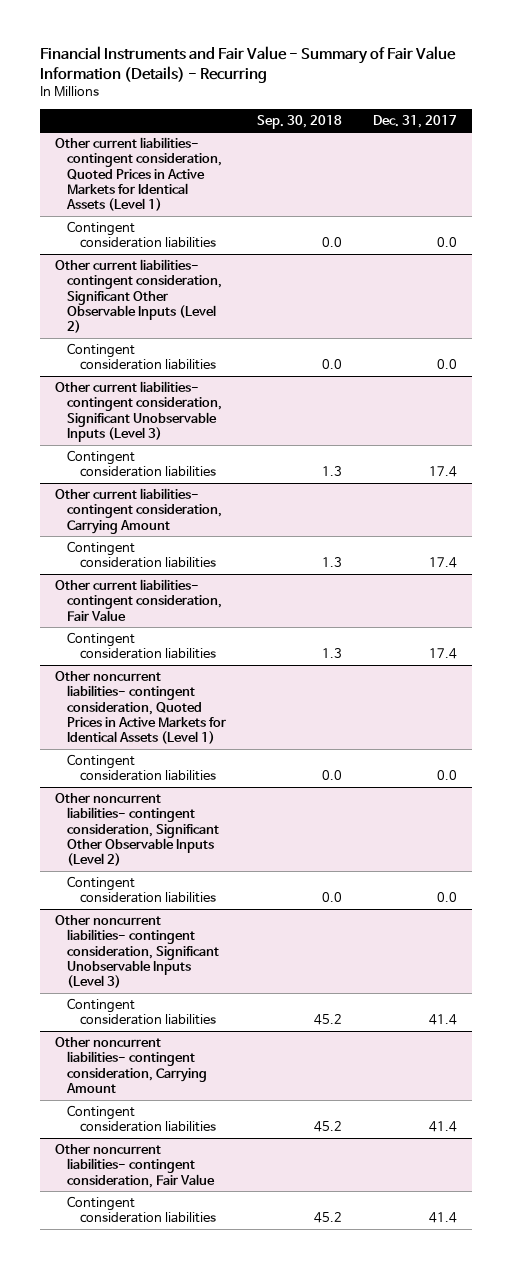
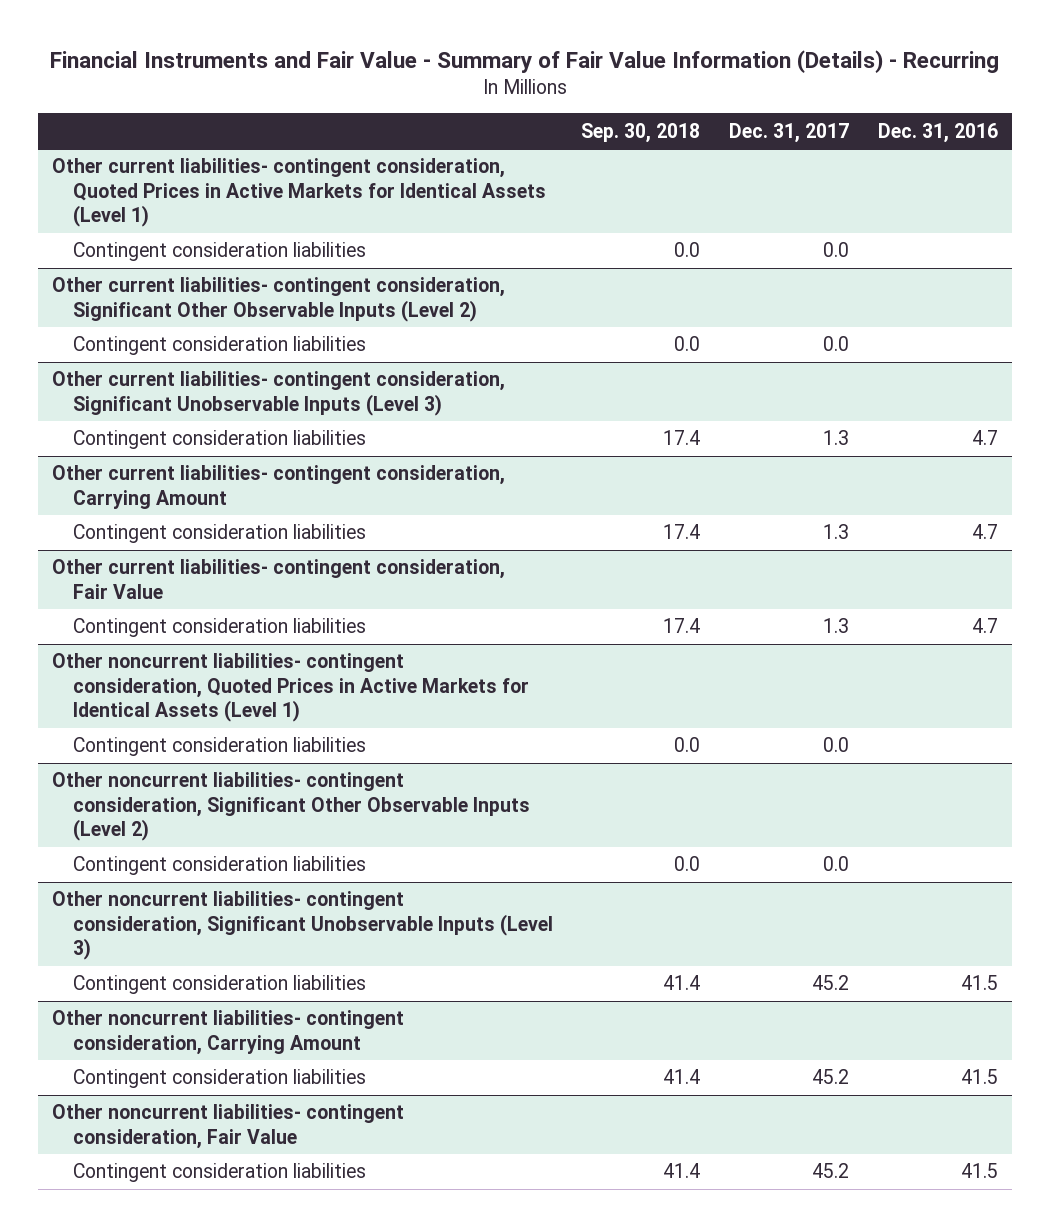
none -> [877,122,998,143] Dec. 31, 2016
[322,466,343,477] 1.3 -> [663,430,701,446] 17.4
[428,466,457,478] 17.4 -> [822,430,849,446] 1.3
[322,557,343,568] 1.3 -> [663,524,701,540] 17.4
[428,557,457,569] 17.4 -> [822,524,849,540] 1.3
[322,648,343,659] 1.3 -> [663,618,701,634] 17.4
[428,648,457,660] 17.4 -> [822,618,849,634] 1.3
[314,1014,343,1026] 45.2 -> [663,975,701,991] 41.4
[428,1014,457,1026] 41.4 -> [811,975,849,991] 45.2
[314,1121,343,1133] 45.2 -> [663,1069,701,1085] 41.4
[428,1121,457,1133] 41.4 -> [811,1069,849,1085] 45.2
[314,1212,343,1224] 45.2 -> [663,1163,701,1179] 41.4
[428,1212,457,1224] 41.4 -> [811,1163,849,1179] 45.2

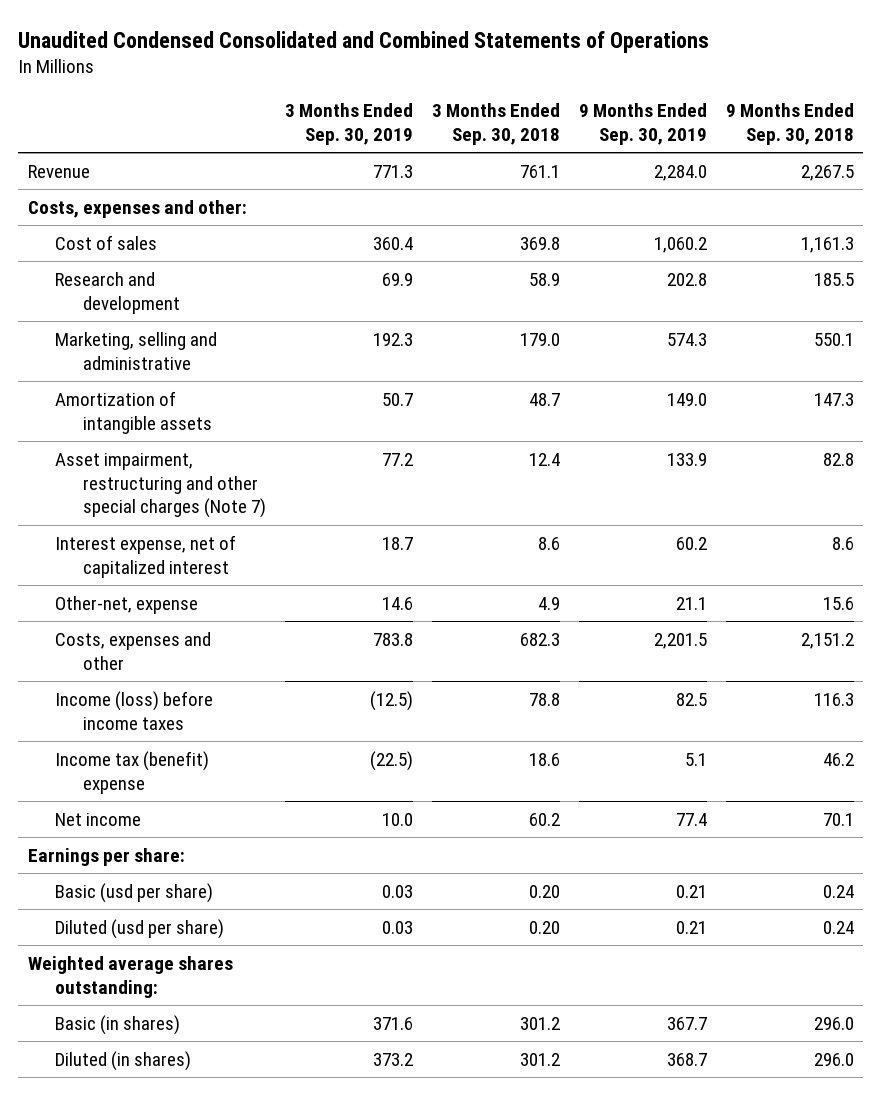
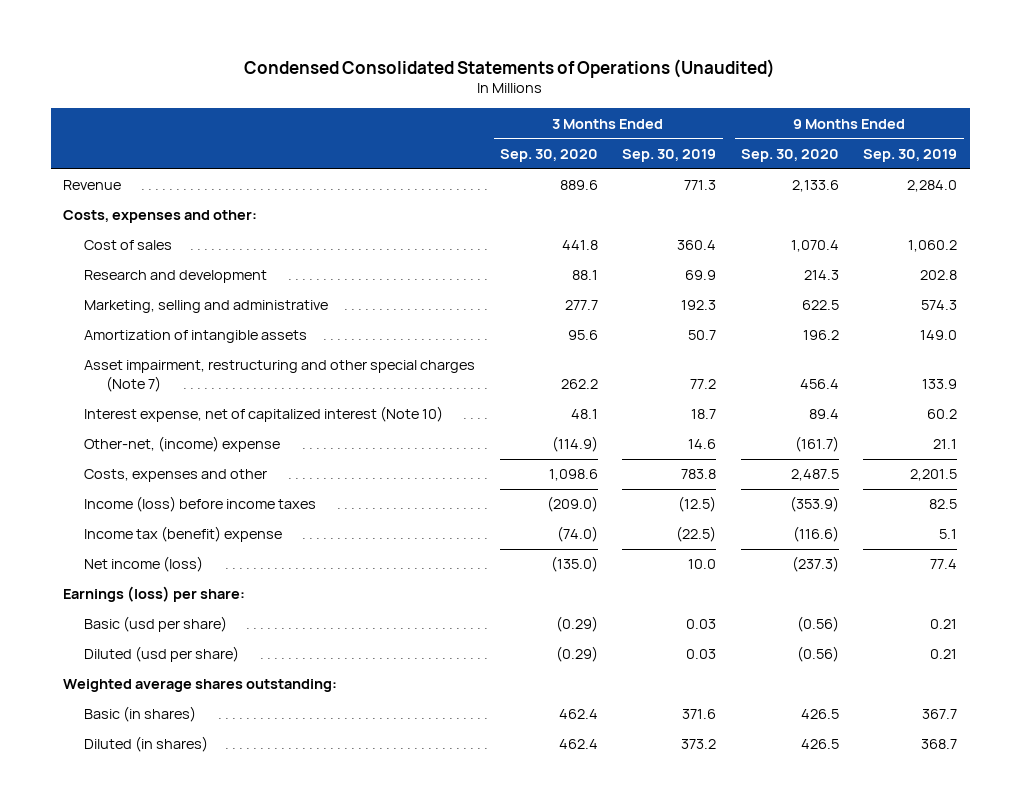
[18,30,710,53] Unaudited Condensed Consolidated and Combined Statements of Operations -> [244,58,776,78] Condensed Consolidated Statements of Operations (Unaudited)
[431,102,560,145] 3 Months Ended Sep. 30, 2018 -> none
[725,102,854,145] 9 Months Ended Sep. 30, 2018 -> none
none -> [499,148,598,162] Sep. 30, 2020
none -> [740,148,839,162] Sep. 30, 2020
[55,534,237,578] Interest expense, net of capitalized interest -> [84,406,444,423] Interest expense, net of capitalized interest (Note 10)
[55,595,199,614] Other-net, expense -> [84,436,281,453] Other-net, (income) expense
[55,812,142,826] Net income -> [84,556,204,573] Net income (loss)
[27,847,185,866] Earnings per share: -> [62,586,245,603] Earnings (loss) per share:

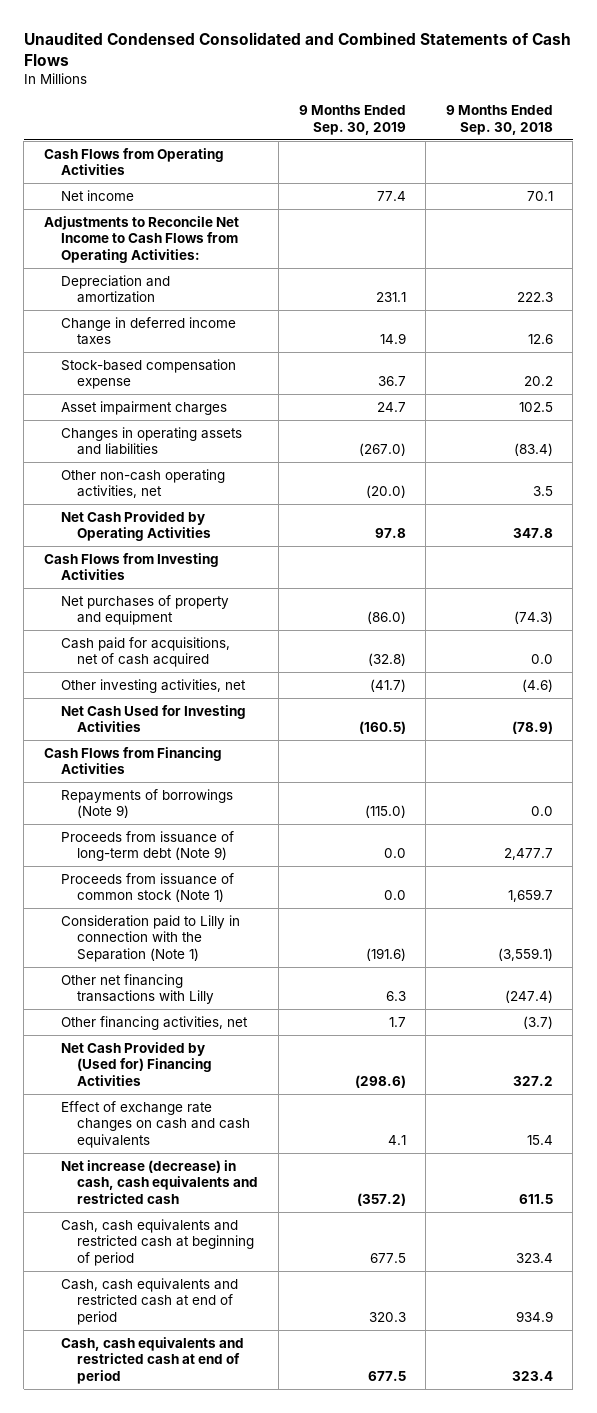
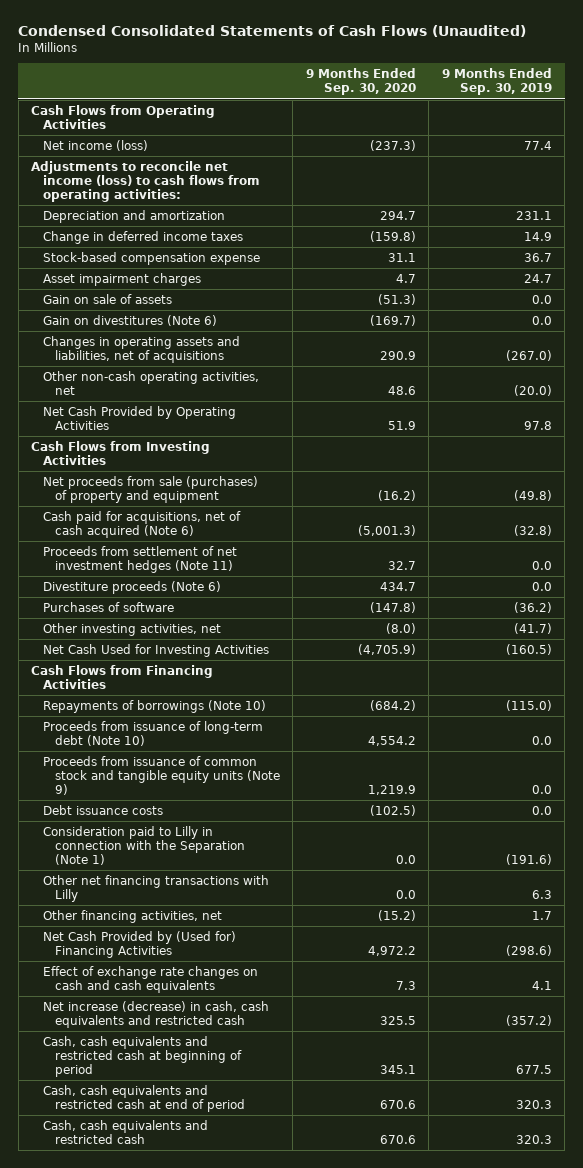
[23,31,571,66] Unaudited Condensed Consolidated and Combined Statements of Cash Flows -> [18,25,527,38] Condensed Consolidated Statements of Cash Flows (Unaudited)
[445,105,553,135] 9 Months Ended Sep. 30, 2018 -> none
none -> [305,68,416,96] 9 Months Ended Sep. 30, 2020
[60,189,134,201] Net income -> [42,139,148,151] Net income (loss)
[44,215,240,263] Adjustments to Reconcile Net Income to Cash Flows from Operating Activities: -> [31,160,260,202] Adjustments to reconcile net income (loss) to cash flows from operating activities:
none -> [42,293,172,304] Gain on sale of assets
none -> [42,314,217,326] Gain on divestitures (Note 6)
[60,426,242,456] Changes in operating assets and liabilities -> [42,335,240,363] Changes in operating assets and liabilities, net of acquisitions
[60,594,229,626] Net purchases of property and equipment -> [42,475,258,503] Net proceeds from sale (purchases) of property and equipment
[366,611,406,625] (86.0) -> [513,489,552,501] (49.8)
[60,636,230,668] Cash paid for acquisitions, net of cash acquired -> [42,510,241,538] Cash paid for acquisitions, net of cash acquired (Note 6)
none -> [42,545,237,573] Proceeds from settlement of net investment hedges (Note 11)
none -> [42,580,221,594] Divestiture proceeds (Note 6)
none -> [42,601,174,612] Purchases of software
[60,788,233,819] Repayments of borrowings (Note 9) -> [42,699,266,713] Repayments of borrowings (Note 10)
[60,830,234,862] Proceeds from issuance of long-term debt (Note 9) -> [42,720,263,746] Proceeds from issuance of long-term debt (Note 10)
[60,872,234,903] Proceeds from issuance of common stock (Note 1) -> [42,755,280,795] Proceeds from issuance of common stock and tangible equity units (Note 9)
none -> [42,804,163,815] Debt issuance costs
[60,1336,244,1384] Cash, cash equivalents and restricted cash at end of period -> [42,1119,208,1144] Cash, cash equivalents and restricted cash
[367,1370,406,1381] 677.5 -> [515,1134,552,1144] 320.3

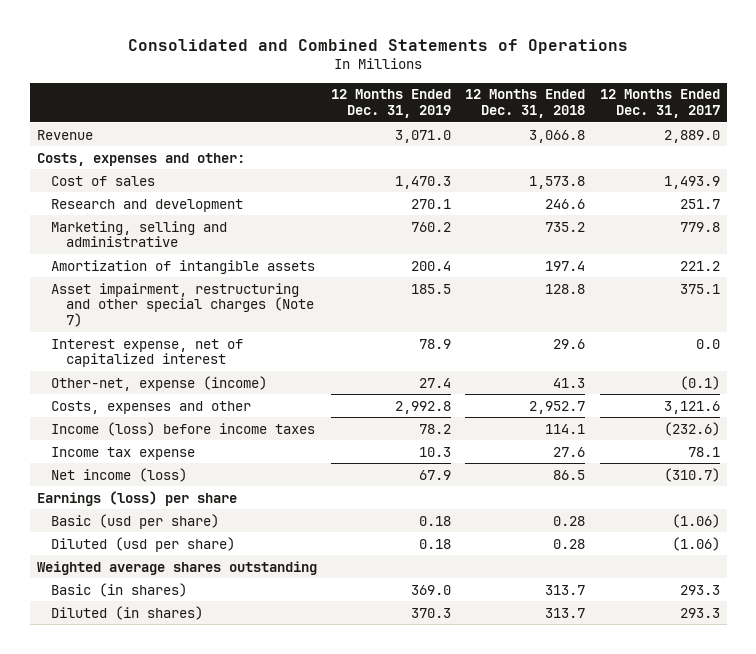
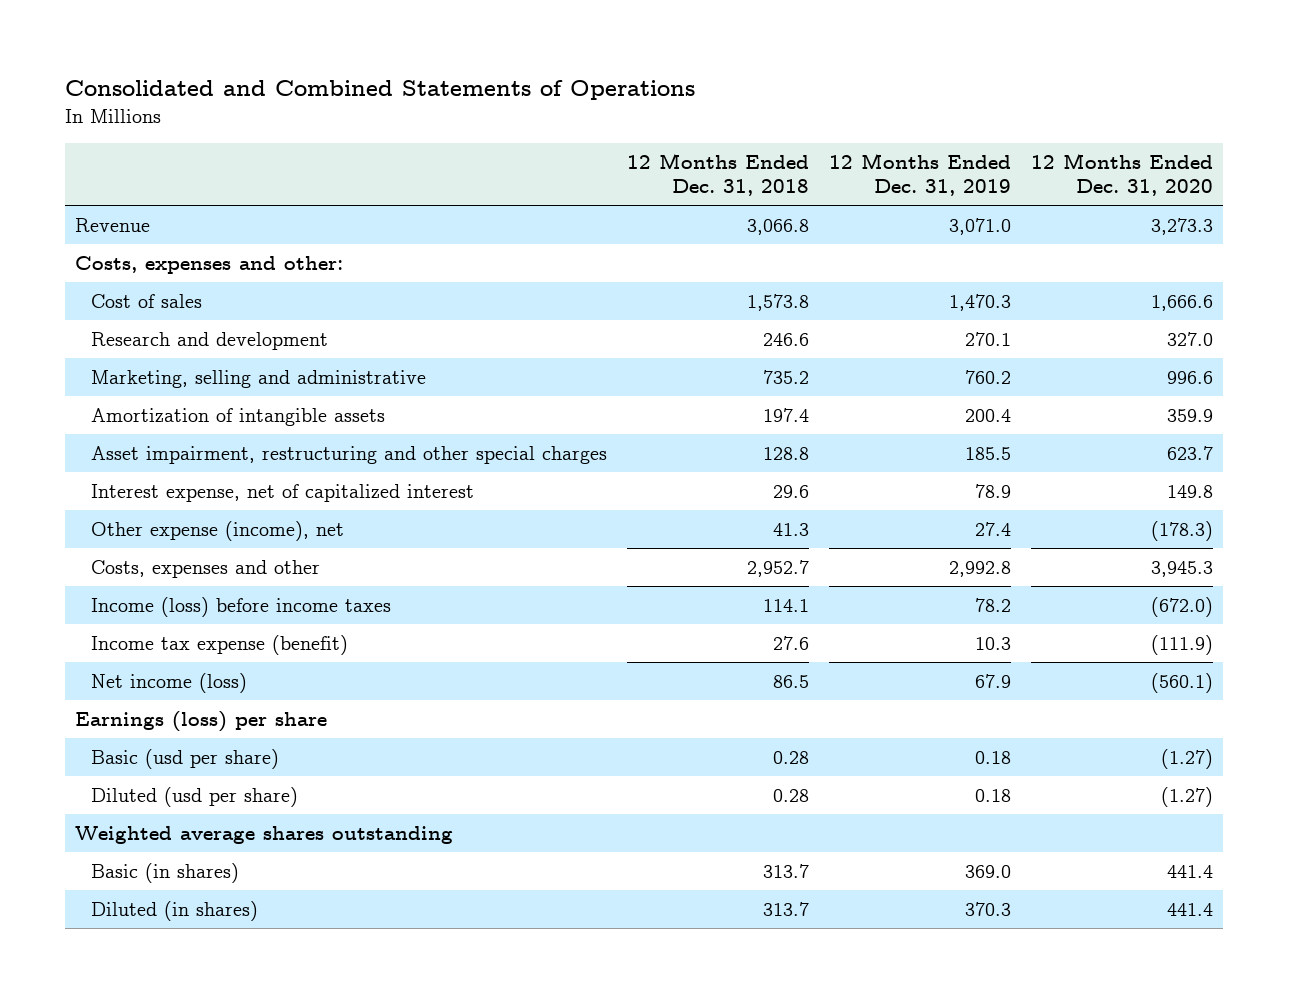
[599,89,720,119] 12 Months Ended Dec. 31, 2017 -> none
none -> [1031,153,1214,196] 12 Months Ended Dec. 31, 2020
[51,282,314,328] Asset impairment, restructuring and other special charges (Note 7) -> [91,446,608,465] Asset impairment, restructuring and other special charges
[51,375,268,391] Other-net, expense (income) -> [91,521,345,542] Other expense (income), net
[51,446,196,460] Income tax expense -> [91,635,349,656] Income tax expense (benefit)

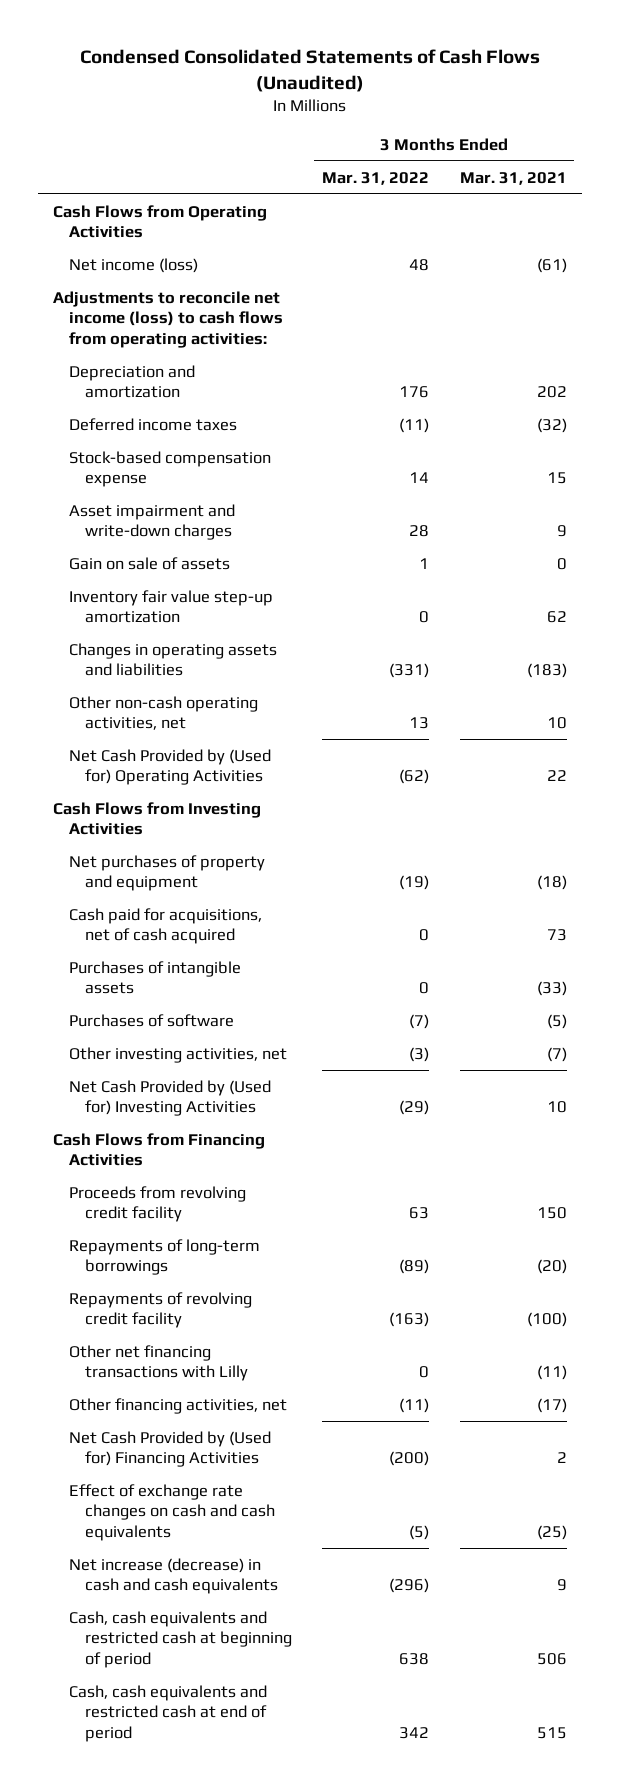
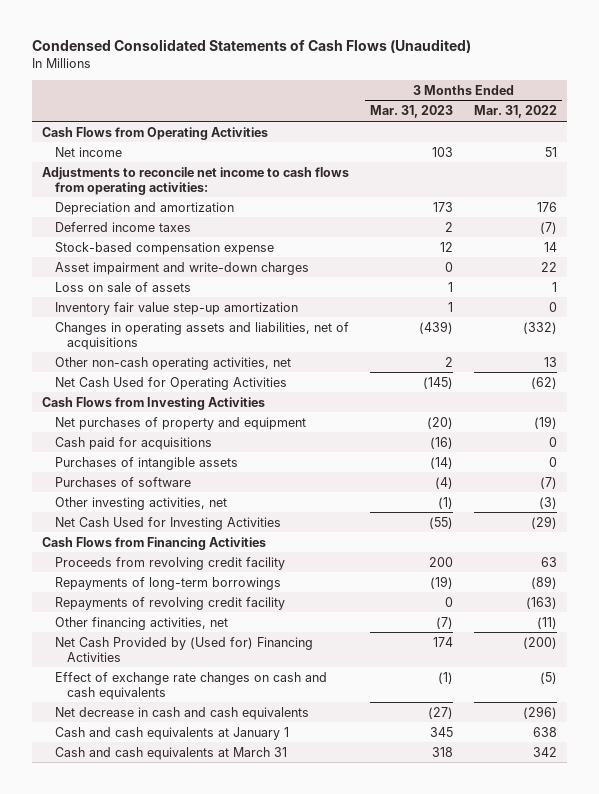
[459,171,567,185] Mar. 31, 2021 -> none
none -> [370,105,454,119] Mar. 31, 2023
[68,257,198,273] Net income (loss) -> [54,146,122,157] Net income
[409,258,430,271] 48 -> [544,146,557,157] 51
[53,290,283,348] Adjustments to reconcile net income (loss) to cash flows from operating activities: -> [42,166,350,195] Adjustments to reconcile net income to cash flows from operating activities:
[399,417,430,433] (11) -> [539,221,557,234] (7)
[409,525,430,538] 28 -> [540,261,557,272] 22
[68,556,230,570] Gain on sale of assets -> [54,281,191,292] Loss on sale of assets
[68,642,277,677] Changes in operating assets and liabilities -> [54,321,349,350] Changes in operating assets and liabilities, net of acquisitions
[389,663,430,679] (331) -> [522,321,557,334] (332)
[68,748,271,786] Net Cash Provided by (Used for) Operating Activities -> [54,376,287,390] Net Cash Used for Operating Activities
[68,907,262,945] Cash paid for acquisitions, net of cash acquired -> [54,436,212,450] Cash paid for acquisitions
[68,1079,271,1117] Net Cash Provided by (Used for) Investing Activities -> [54,516,281,530] Net Cash Used for Investing Activities
[68,1344,248,1382] Other net financing transactions with Lilly -> none
[68,1557,278,1595] Net increase (decrease) in cash and cash equivalents -> [54,706,309,720] Net decrease in cash and cash equivalents
[68,1610,292,1668] Cash, cash equivalents and restricted cash at beginning of period -> [54,726,289,740] Cash and cash equivalents at January 1
[68,1684,267,1742] Cash, cash equivalents and restricted cash at end of period -> [54,746,287,760] Cash and cash equivalents at March 31

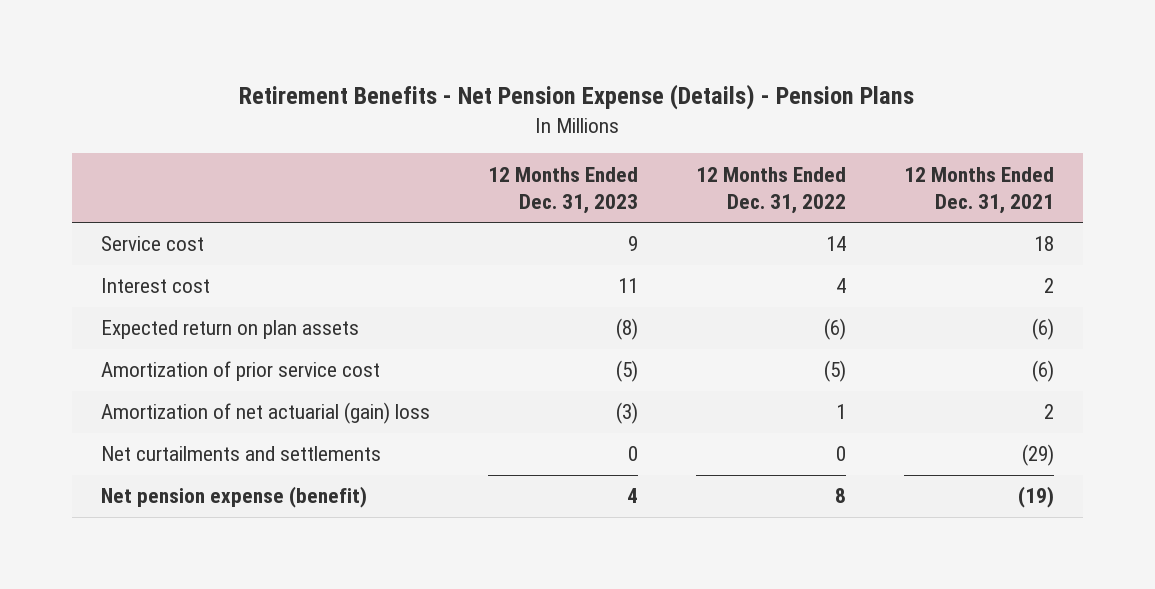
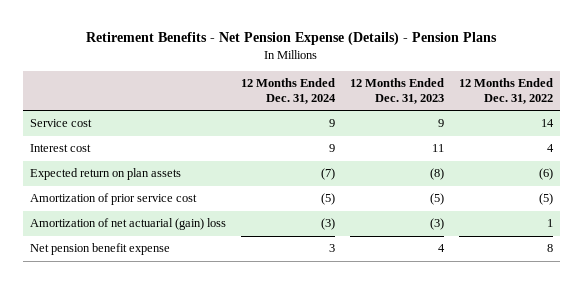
[904,166,1055,214] 12 Months Ended Dec. 31, 2021 -> none
none -> [240,78,336,104] 12 Months Ended Dec. 31, 2024
[100,446,381,462] Net curtailments and settlements -> none
[100,486,367,509] Net pension expense (benefit) -> [30,243,171,256] Net pension benefit expense

